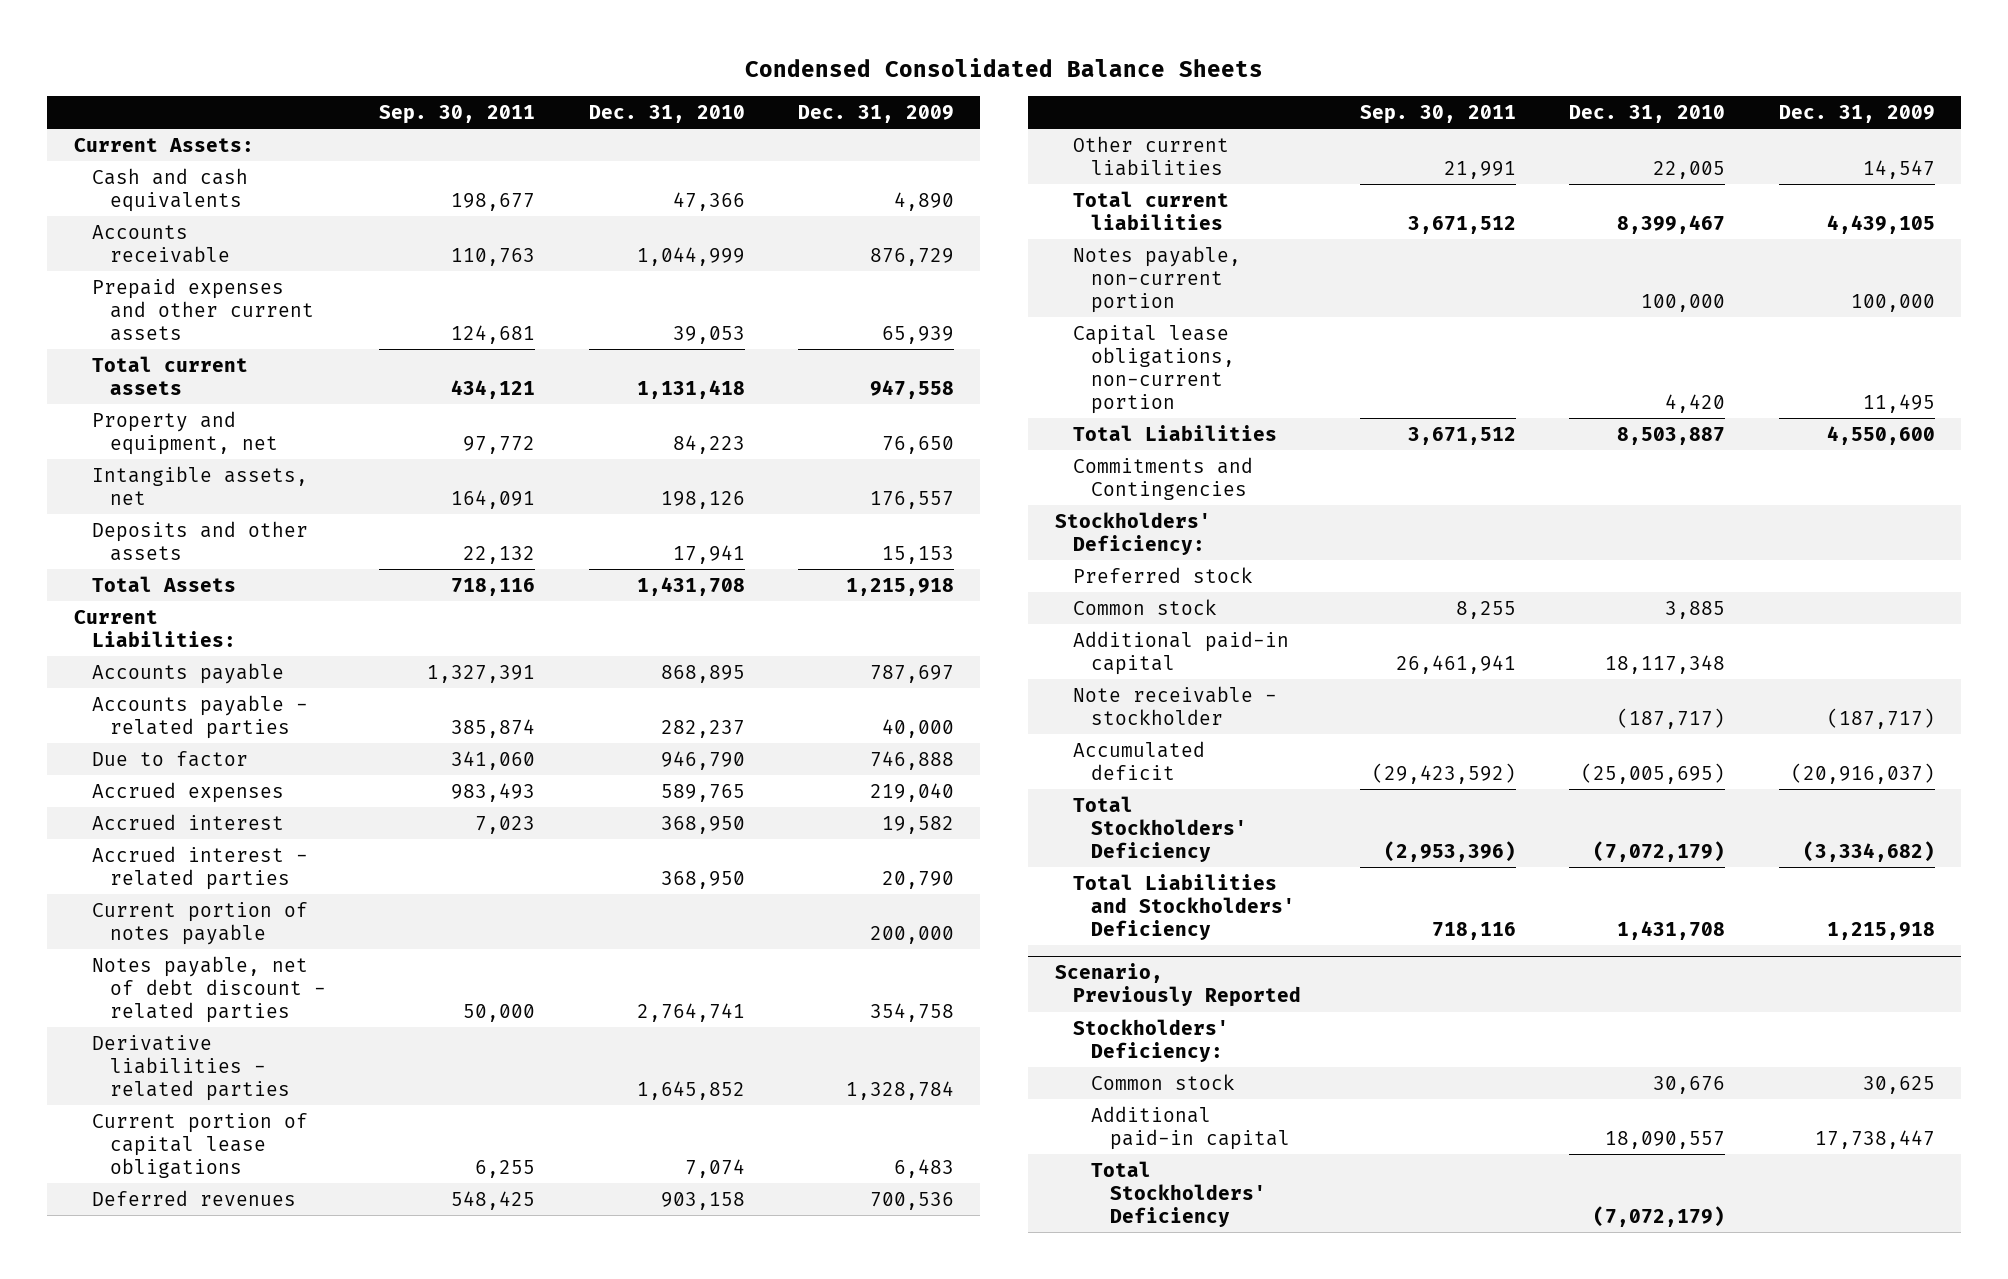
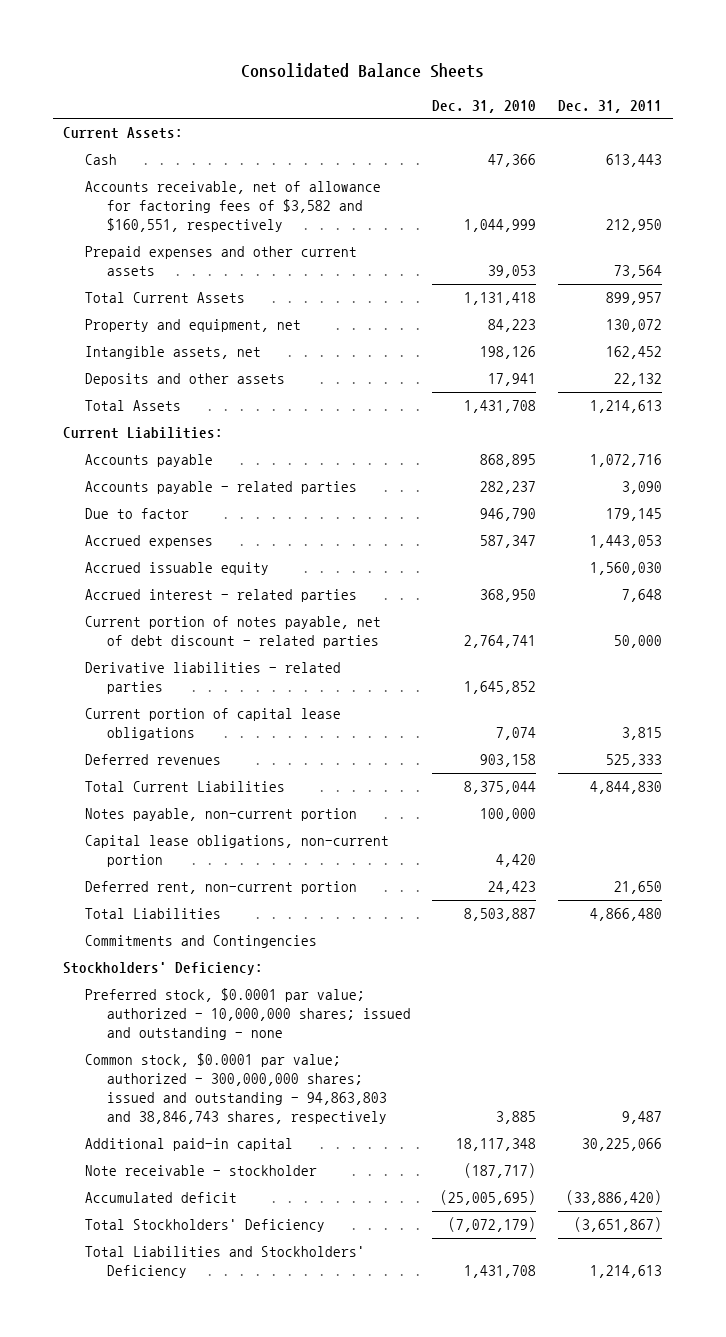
[745,58,1264,78] Condensed Consolidated Balance Sheets -> [240,63,484,79] Consolidated Balance Sheets
[379,105,536,125] Sep. 30, 2011 -> none
[797,105,954,124] Dec. 31, 2009 -> none
none -> [558,99,663,113] Dec. 31, 2011
[92,167,249,212] Cash and cash equivalents -> [85,154,118,166] Cash
[92,224,231,263] Accounts receivable -> [85,181,382,233] Accounts receivable, net of allowance for factoring fees of $3,582 and $160,551, respectively
[92,355,249,395] Total current assets -> [85,292,246,304] Total Current Assets
[92,813,285,830] Accrued interest -> none
[660,783,745,802] 589,765 -> [480,535,537,549] 587,347
none -> [85,562,270,576] Accrued issuable equity
[92,901,309,945] Current portion of notes payable -> none
[92,955,327,1023] Notes payable, net of debt discount - related parties -> [85,616,382,649] Current portion of notes payable, net of debt discount - related parties
[1073,135,1230,176] Other current liabilities -> none
[1073,190,1230,230] Total current liabilities -> [85,781,286,793] Total Current Liabilities
[1617,214,1726,234] 8,399,467 -> [464,781,537,795] 8,375,044
none -> [85,881,358,895] Deferred rent, non-current portion
[1073,566,1254,583] Preferred stock -> [85,988,411,1041] Preferred stock, $0.0001 par value; authorized - 10,000,000 shares; issued and outstanding - none
[1073,598,1218,615] Common stock -> [85,1053,387,1125] Common stock, $0.0001 par value; authorized - 300,000,000 shares; issued and outstanding - 94,863,803 and 38,846,743 shares, respectively
[1054,963,1302,1008] Scenario, Previously Reported -> none
[1073,1018,1230,1062] Stockholders' Deficiency: -> none
[1091,1073,1236,1090] Common stock -> none
[1091,1105,1290,1150] Additional paid-in capital -> none
[1091,1160,1266,1227] Total Stockholders' Deficiency -> none

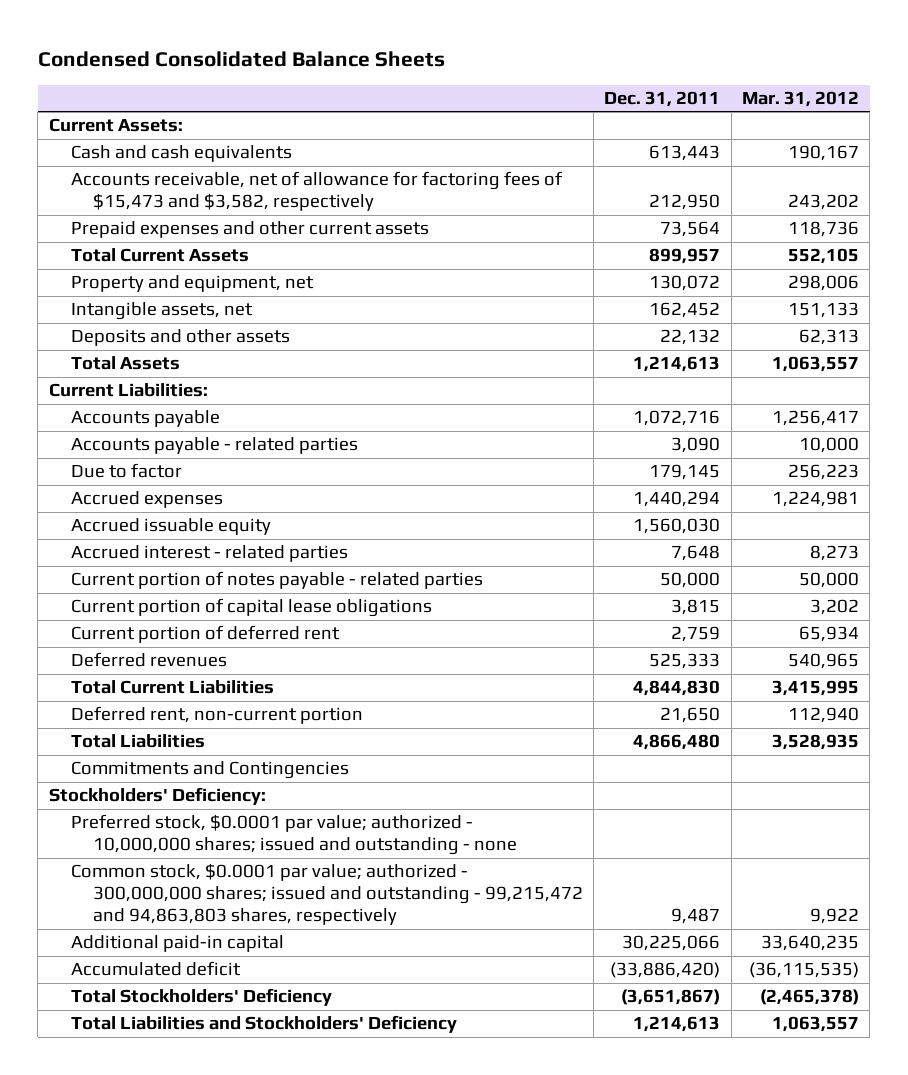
[240,63,484,79] Consolidated Balance Sheets -> [37,51,445,68] Condensed Consolidated Balance Sheets
[432,99,537,113] Dec. 31, 2010 -> none
none -> [742,91,860,108] Mar. 31, 2012
[85,154,118,166] Cash -> [70,145,292,163] Cash and cash equivalents
[85,181,382,233] Accounts receivable, net of allowance for factoring fees of $3,582 and $160,551, respectively -> [70,171,563,212] Accounts receivable, net of allowance for factoring fees of $15,473 and $3,582, respectively
[590,535,663,549] 1,443,053 -> [633,491,721,508] 1,440,294
[85,662,342,695] Derivative liabilities - related parties -> none
[85,616,382,649] Current portion of notes payable, net of debt discount - related parties -> [70,571,483,590] Current portion of notes payable - related parties
none -> [70,625,340,644] Current portion of deferred rent
[85,808,358,822] Notes payable, non-current portion -> none
[85,835,390,868] Capital lease obligations, non-current portion -> none
[85,1053,387,1125] Common stock, $0.0001 par value; authorized - 300,000,000 shares; issued and outstanding - 94,863,803 and 38,846,743 shares, respectively -> [70,863,583,926] Common stock, $0.0001 par value; authorized - 300,000,000 shares; issued and outstanding - 99,215,472 and 94,863,803 shares, respectively
[85,1165,318,1177] Note receivable - stockholder -> none

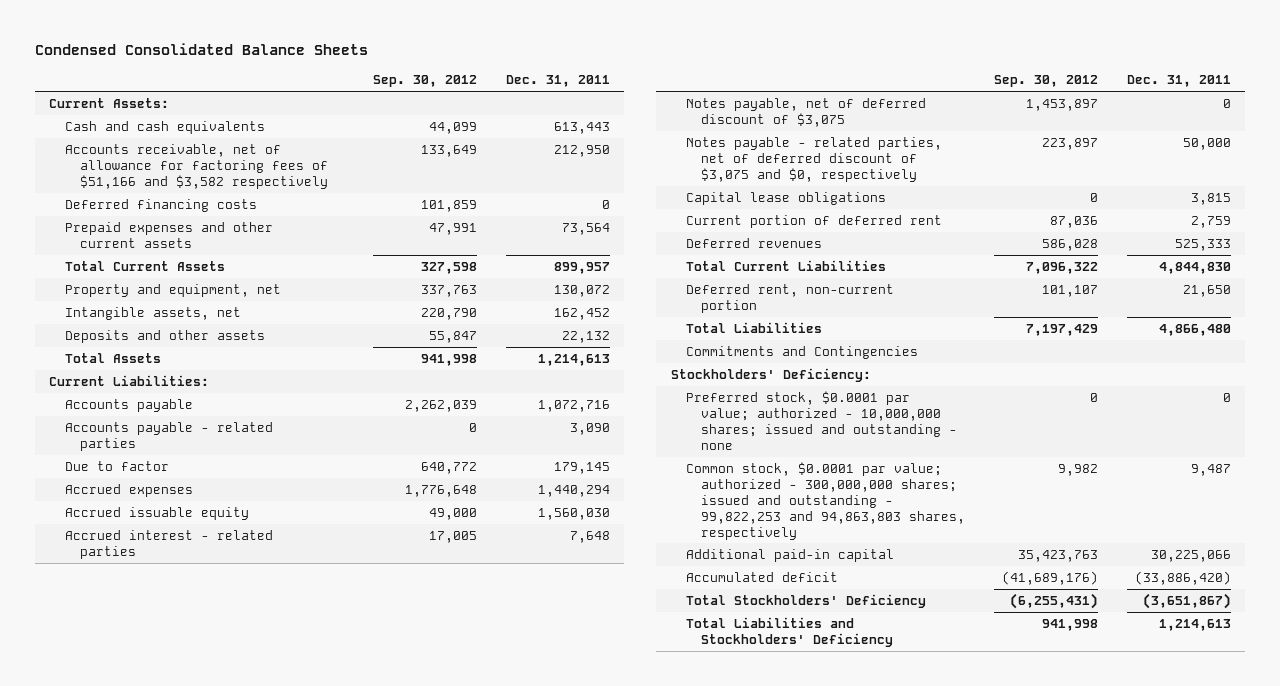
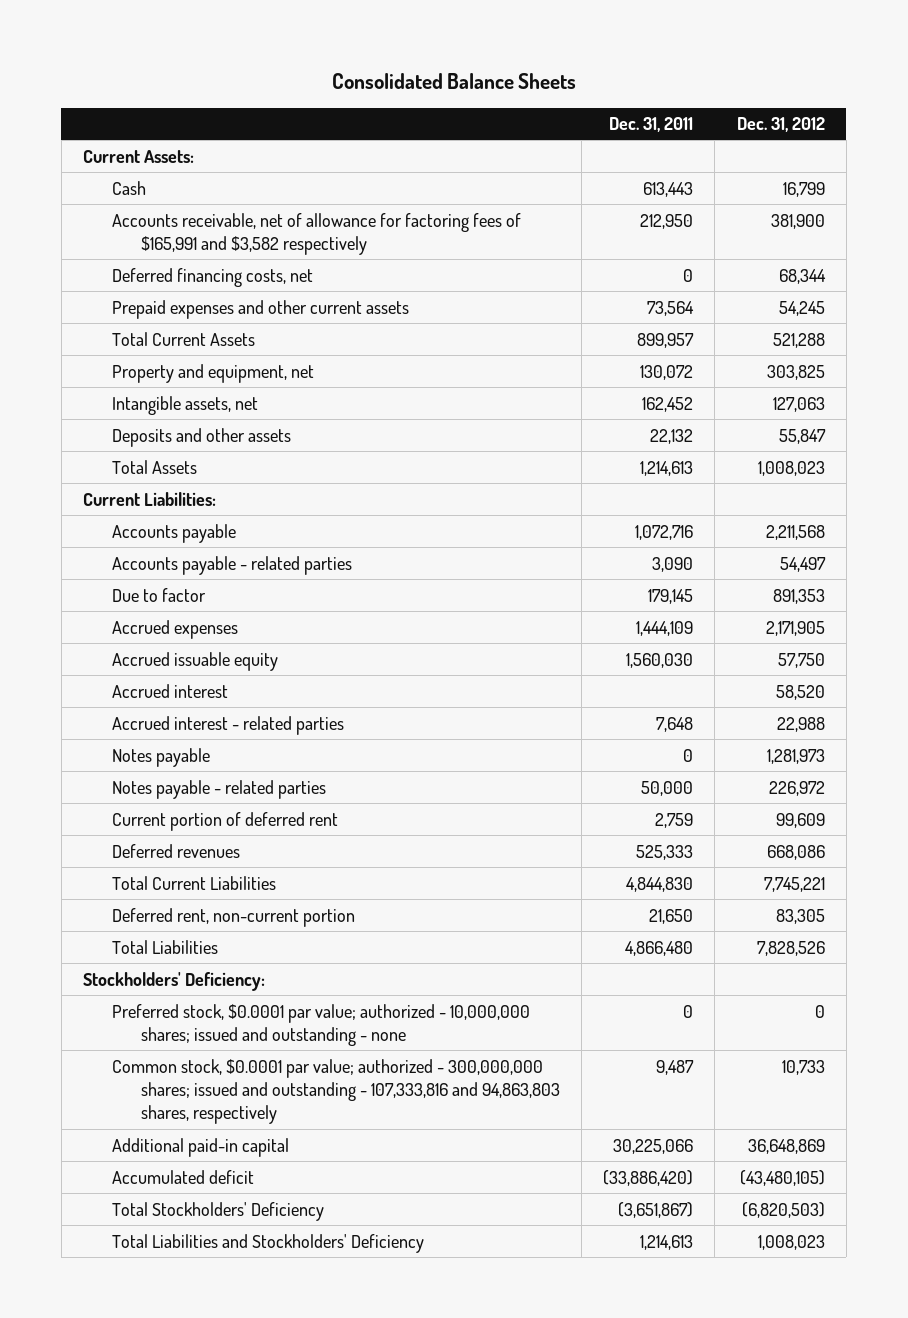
[34,43,368,56] Condensed Consolidated Balance Sheets -> [331,73,576,90] Consolidated Balance Sheets
[372,75,477,88] Sep. 30, 2012 -> none
none -> [736,117,825,133] Dec. 31, 2012
[64,121,265,135] Cash and cash equivalents -> [111,180,146,195] Cash
[64,144,329,189] Accounts receivable, net of allowance for factoring fees of $51,166 and $3,582 respectively -> [111,212,521,256] Accounts receivable, net of allowance for factoring fees of $165,991 and $3,582 respectively
[64,199,257,213] Deferred financing costs -> [111,267,313,287] Deferred financing costs, net
[537,485,610,498] 1,440,294 -> [636,620,694,636] 1,444,109
none -> [111,683,228,698] Accrued interest
[686,192,887,206] Capital lease obligations -> none
[686,98,927,127] Notes payable, net of deferred discount of $3,075 -> [111,747,210,767] Notes payable
[686,137,943,182] Notes payable - related parties, net of deferred discount of $3,075 and $0, respectively -> [111,779,326,799] Notes payable - related parties
[686,346,919,360] Commitments and Contingencies -> none
[686,462,966,540] Common stock, $0.0001 par value; authorized - 300,000,000 shares; issued and outstanding - 99,822,253 and 94,863,803 shares, respectively -> [111,1058,560,1125] Common stock, $0.0001 par value; authorized - 300,000,000 shares; issued and outstanding - 107,333,816 and 94,863,803 shares, respectively

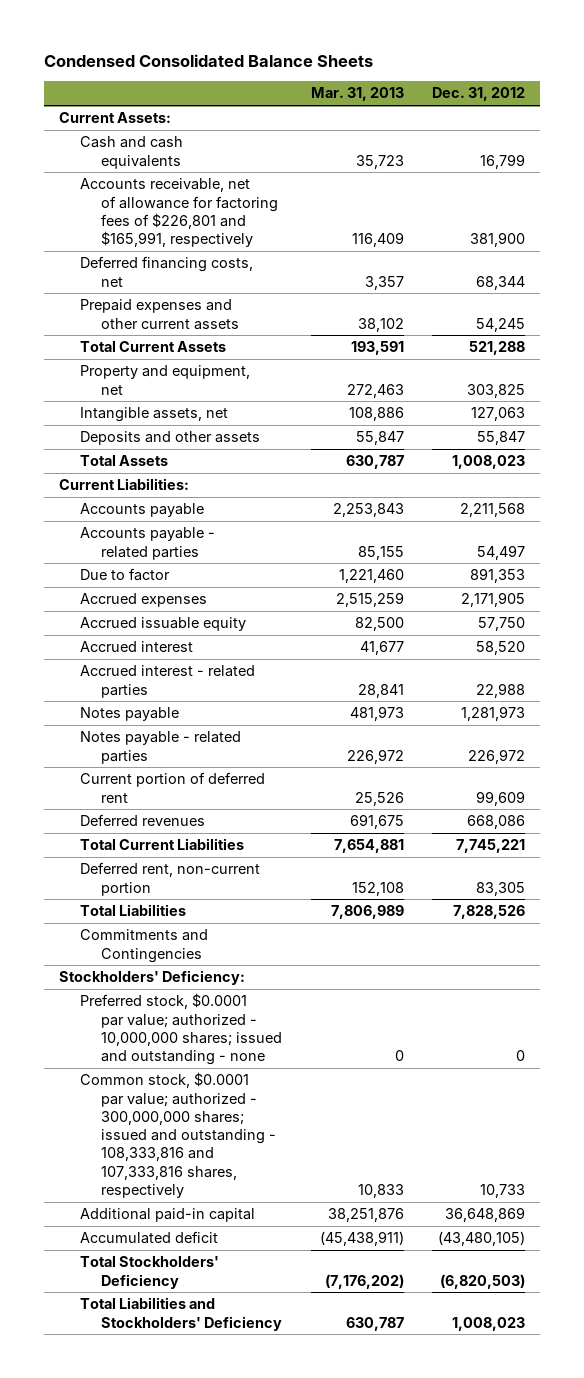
[331,73,576,90] Consolidated Balance Sheets -> [44,53,374,67] Condensed Consolidated Balance Sheets
[609,117,694,133] Dec. 31, 2011 -> none
none -> [310,87,404,102] Mar. 31, 2013
[111,180,146,195] Cash -> [79,136,183,169] Cash and cash equivalents
[111,212,521,256] Accounts receivable, net of allowance for factoring fees of $165,991 and $3,582 respectively -> [79,178,279,248] Accounts receivable, net of allowance for factoring fees of $226,801 and $165,991, respectively
none -> [79,929,208,963] Commitments and Contingencies
[111,1058,560,1125] Common stock, $0.0001 par value; authorized - 300,000,000 shares; issued and outstanding - 107,333,816 and 94,863,803 shares, respectively -> [79,1072,277,1198] Common stock, $0.0001 par value; authorized - 300,000,000 shares; issued and outstanding - 108,333,816 and 107,333,816 shares, respectively

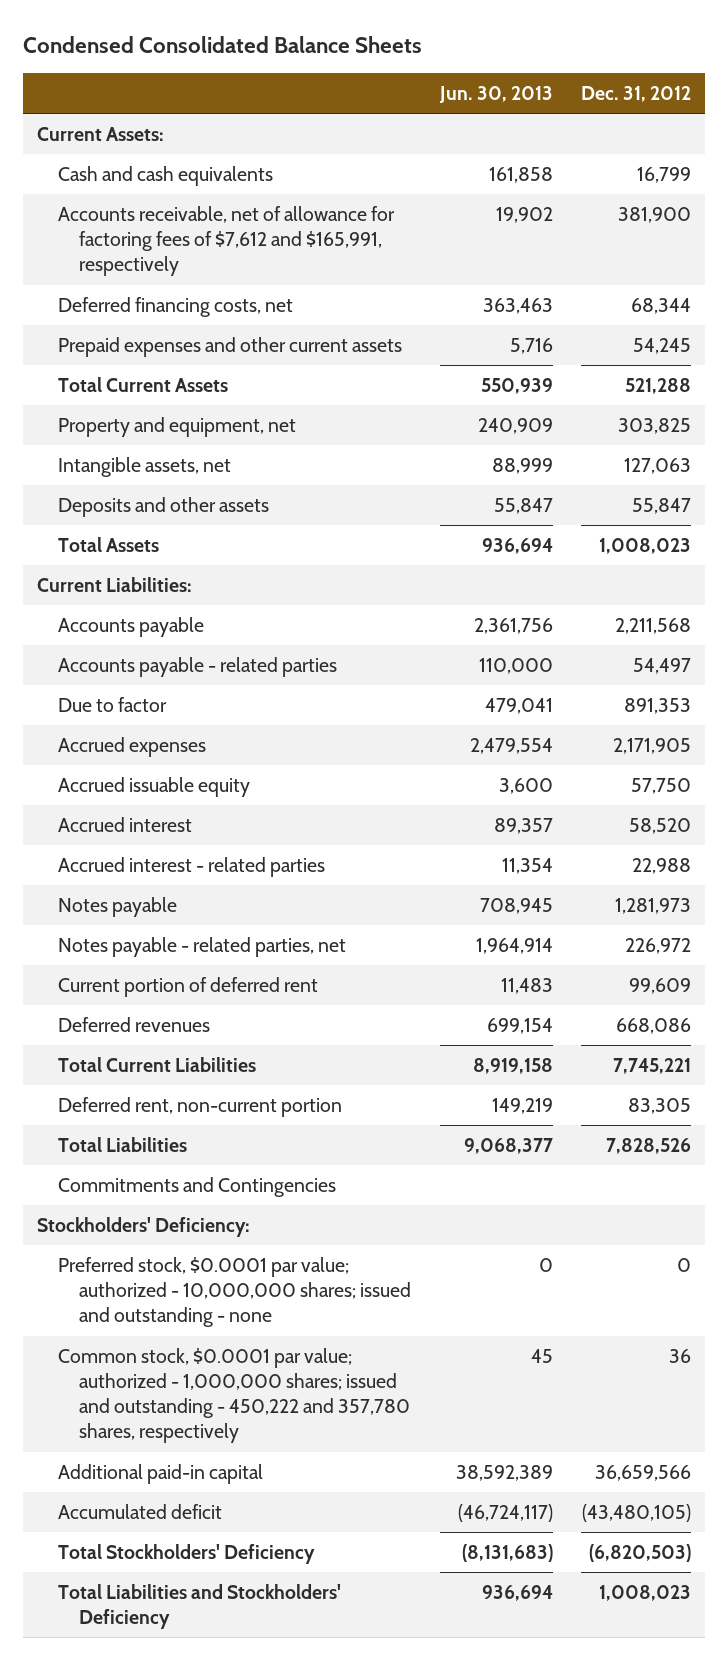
[310,87,404,102] Mar. 31, 2013 -> none
none -> [438,85,553,103] Jun. 30, 2013
[79,178,279,248] Accounts receivable, net of allowance for factoring fees of $226,801 and $165,991, respectively -> [57,205,395,277] Accounts receivable, net of allowance for factoring fees of $7,612 and $165,991, respectively
[79,731,241,764] Notes payable - related parties -> [57,936,346,957] Notes payable - related parties, net
[79,1072,277,1198] Common stock, $0.0001 par value; authorized - 300,000,000 shares; issued and outstanding - 108,333,816 and 107,333,816 shares, respectively -> [57,1347,411,1444] Common stock, $0.0001 par value; authorized - 1,000,000 shares; issued and outstanding - 450,222 and 357,780 shares, respectively
[480,1183,526,1198] 10,733 -> [669,1348,692,1363] 36
[445,1207,526,1223] 36,648,869 -> [595,1464,692,1481] 36,659,566

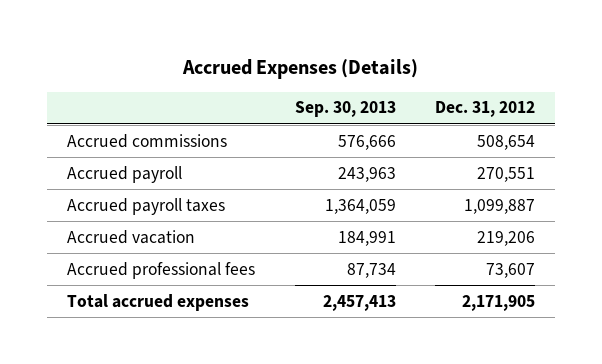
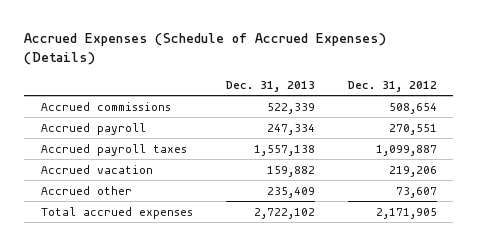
[182,59,419,80] Accrued Expenses (Details) -> [24,33,387,65] Accrued Expenses (Schedule of Accrued Expenses) (Details)
[294,101,396,118] Sep. 30, 2013 -> none
none -> [225,80,315,92] Dec. 31, 2013
[66,261,255,279] Accrued professional fees -> [40,185,132,195] Accrued other

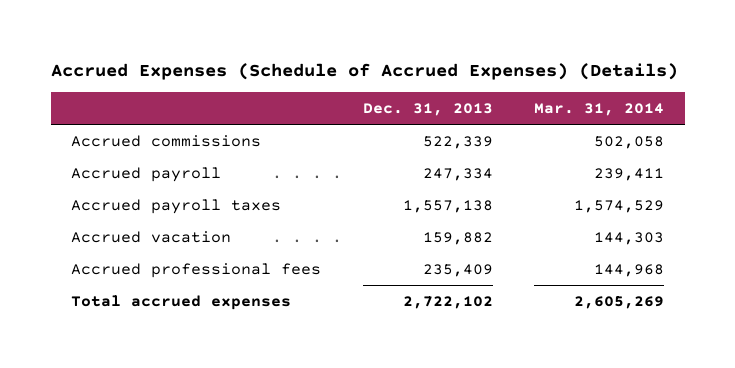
[347,80,437,92] Dec. 31, 2012 -> none
none -> [533,103,664,117] Mar. 31, 2014
[40,185,132,195] Accrued other -> [71,262,322,278] Accrued professional fees

